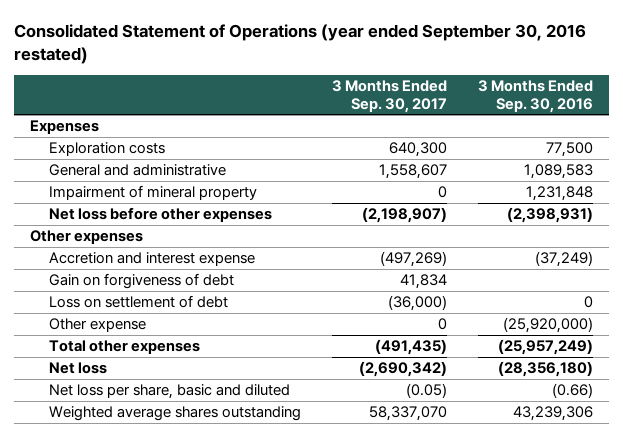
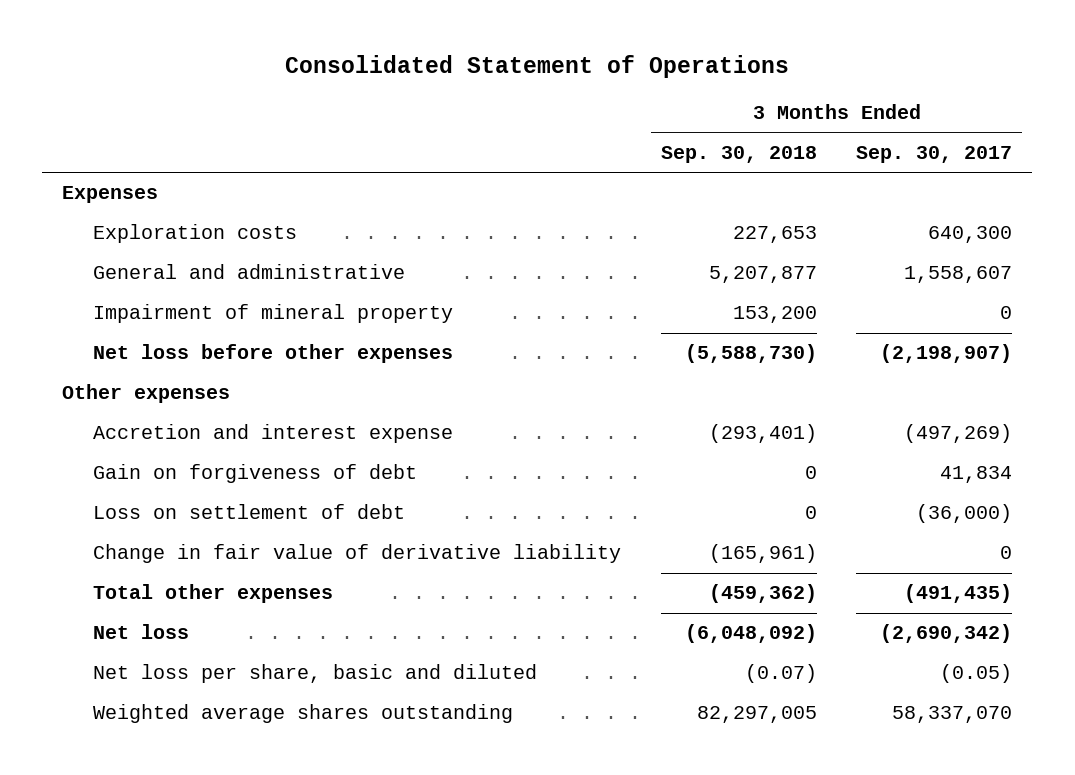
[14,24,587,65] Consolidated Statement of Operations (year ended September 30, 2016 restated) -> [285,54,790,78] Consolidated Statement of Operations
[478,79,594,113] 3 Months Ended Sep. 30, 2016 -> none
none -> [660,146,817,164] Sep. 30, 2018
[48,318,146,333] Other expense -> none
none -> [92,544,621,564] Change in fair value of derivative liability

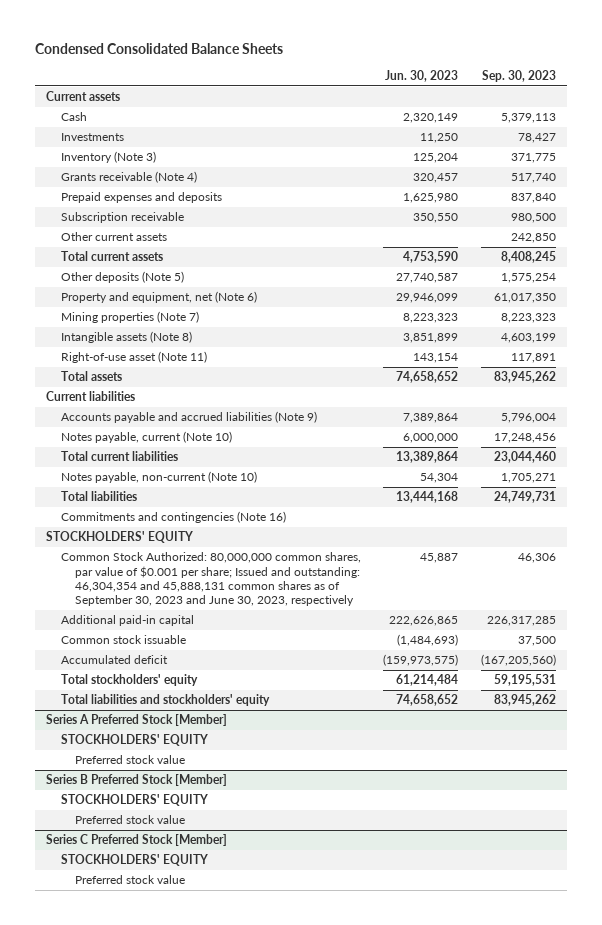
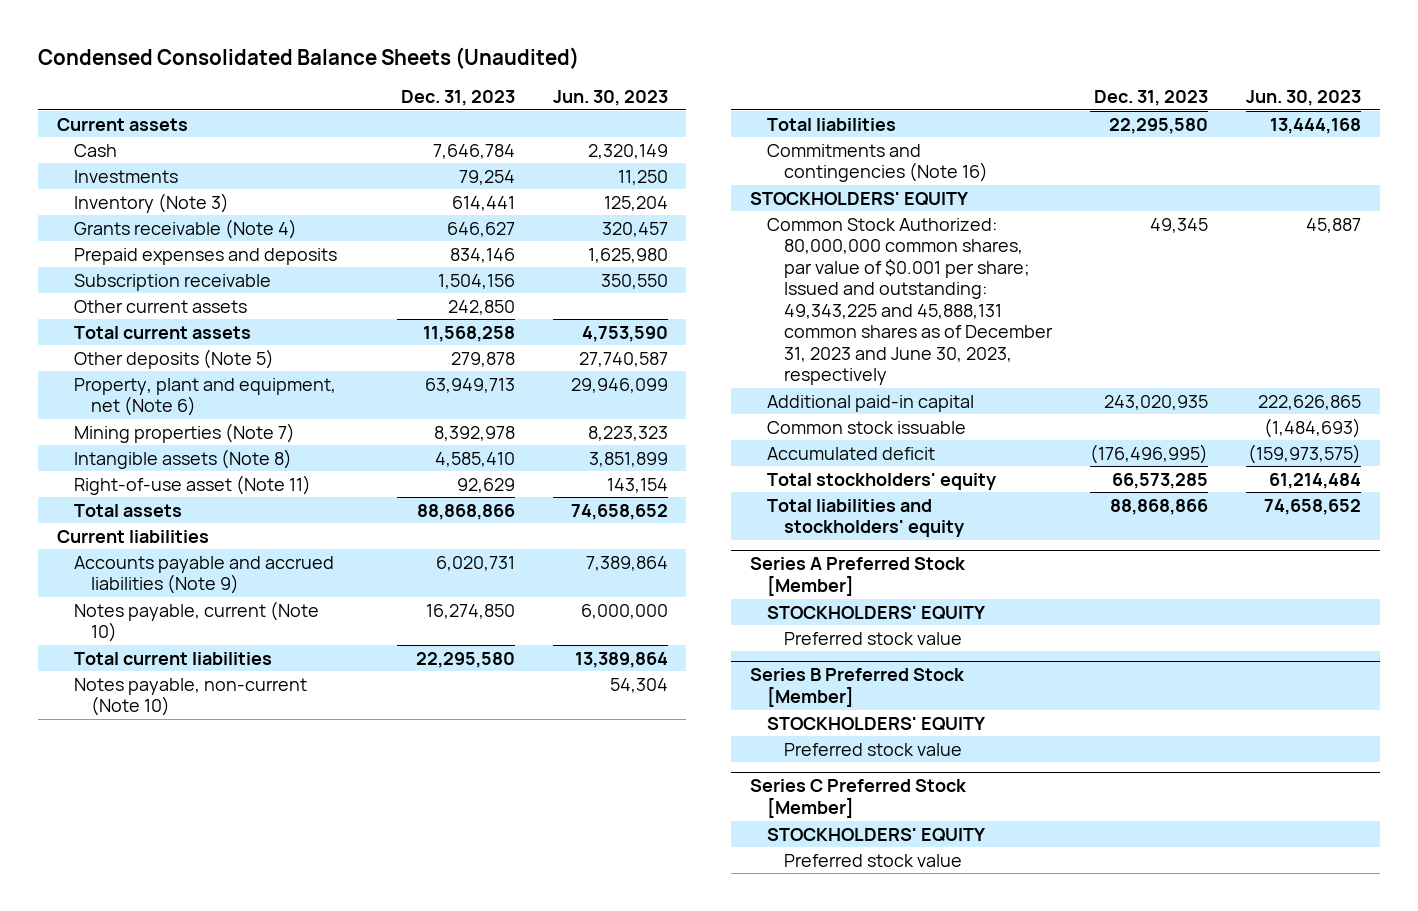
[34,42,283,54] Condensed Consolidated Balance Sheets -> [37,47,579,70] Condensed Consolidated Balance Sheets (Unaudited)
[481,70,556,83] Sep. 30, 2023 -> none
none -> [400,89,515,106] Dec. 31, 2023
[60,291,257,304] Property and equipment, net (Note 6) -> [73,377,336,417] Property, plant and equipment, net (Note 6)
[60,552,361,606] Common Stock Authorized: 80,000,000 common shares, par value of $0.001 per share; Issued and outstanding: 46,304,354 and 45,888,131 common shares as of September 30, 2023 and June 30, 2023, respectively -> [767,217,1054,385] Common Stock Authorized: 80,000,000 common shares, par value of $0.001 per share; Issued and outstanding: 49,343,225 and 45,888,131 common shares as of December 31, 2023 and June 30, 2023, respectively

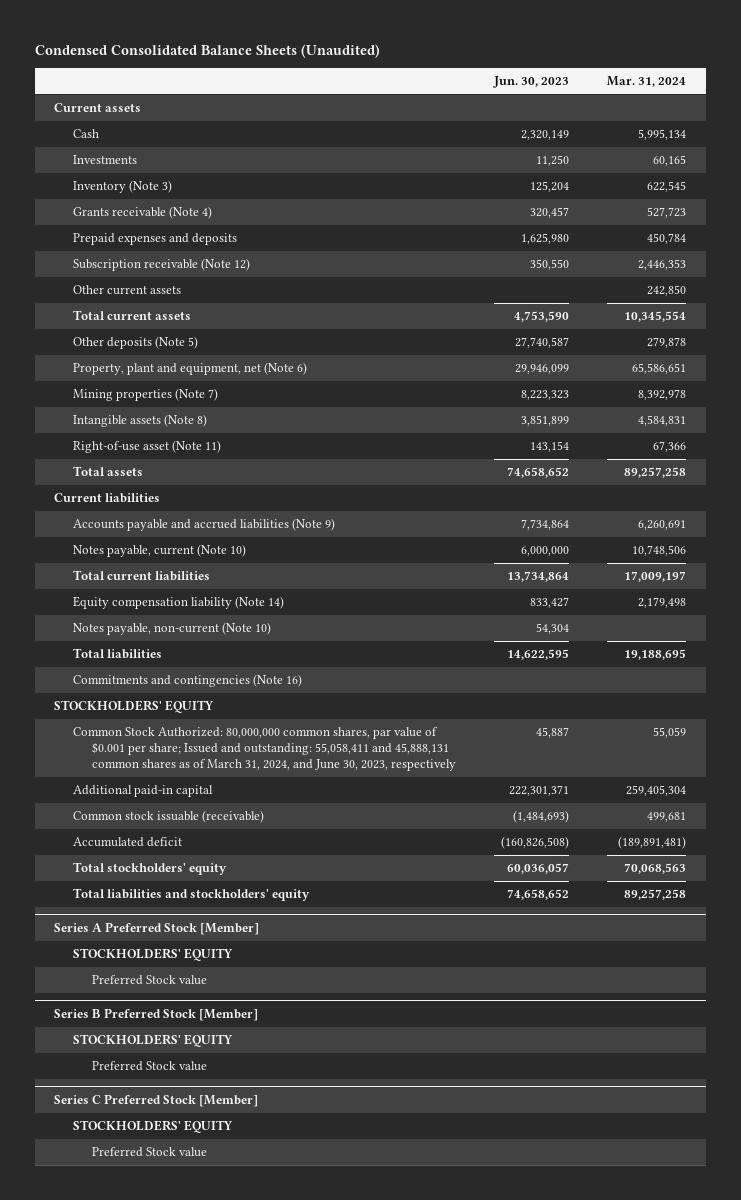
[400,89,515,106] Dec. 31, 2023 -> none
none -> [607,75,687,87] Mar. 31, 2024
[73,273,271,291] Subscription receivable -> [72,258,250,272] Subscription receivable (Note 12)
[585,555,668,571] 7,389,864 -> [521,519,570,531] 7,734,864
[574,651,668,668] 13,389,864 -> [507,571,570,583] 13,734,864
none -> [72,596,284,610] Equity compensation liability (Note 14)
[1269,117,1361,134] 13,444,168 -> [507,649,570,661] 14,622,595
[767,217,1054,385] Common Stock Authorized: 80,000,000 common shares, par value of $0.001 per share; Issued and outstanding: 49,343,225 and 45,888,131 common shares as of December 31, 2023 and June 30, 2023, respectively -> [72,727,456,771] Common Stock Authorized: 80,000,000 common shares, par value of $0.001 per share; Issued and outstanding: 55,058,411 and 45,888,131 common shares as of March 31, 2024, and June 30, 2023, respectively
[1257,394,1361,410] 222,626,865 -> [509,785,570,797] 222,301,371
[767,420,967,434] Common stock issuable -> [72,810,264,824] Common stock issuable (receivable)
[1247,443,1361,464] (159,973,575) -> [501,836,570,850] (160,826,508)
[1268,472,1361,489] 61,214,484 -> [507,863,570,875] 60,036,057
[784,631,963,645] Preferred stock value -> [91,975,207,986] Preferred Stock value
[784,742,963,756] Preferred stock value -> [91,1061,207,1072] Preferred Stock value
[784,853,963,867] Preferred stock value -> [91,1147,207,1158] Preferred Stock value

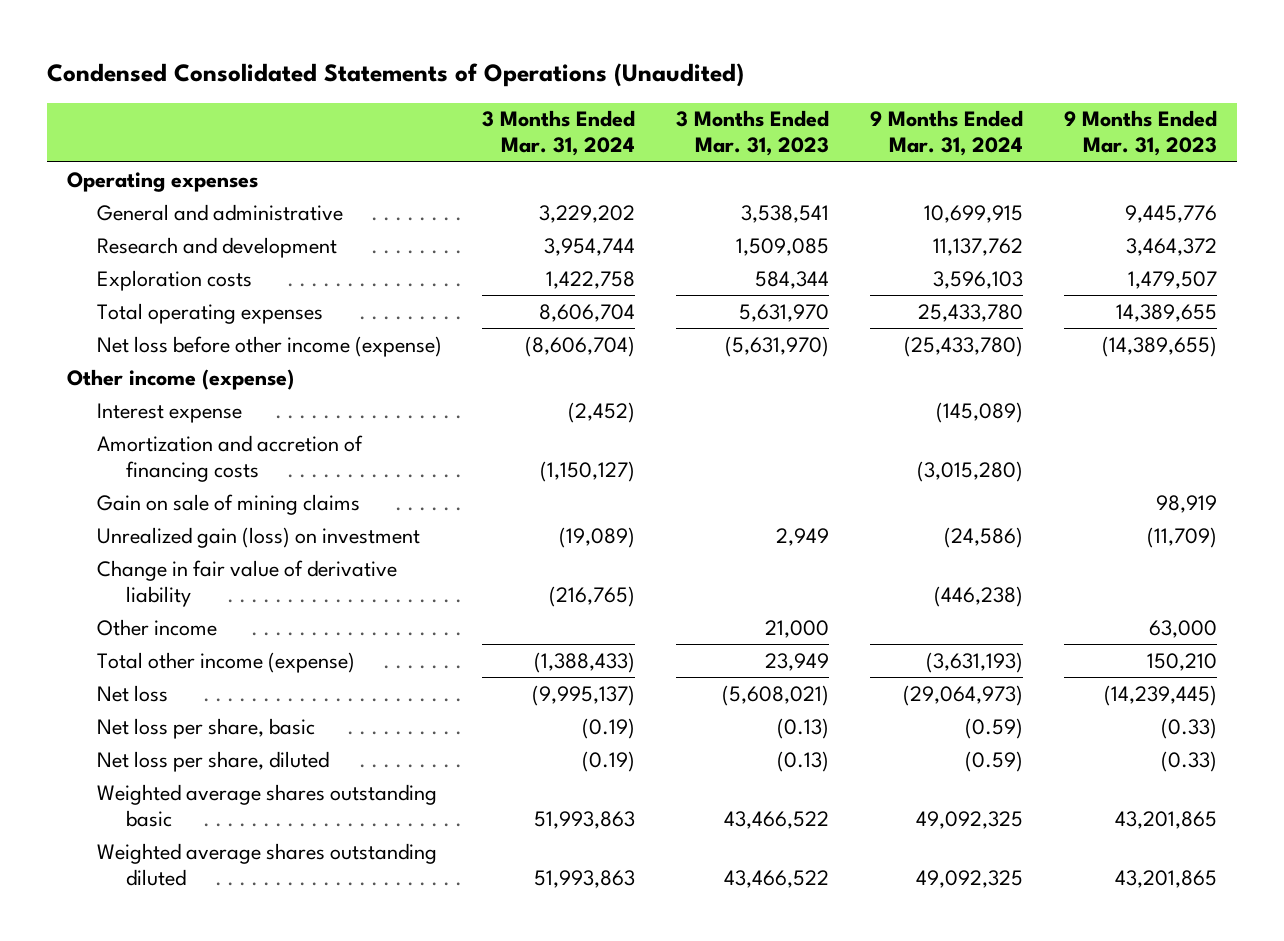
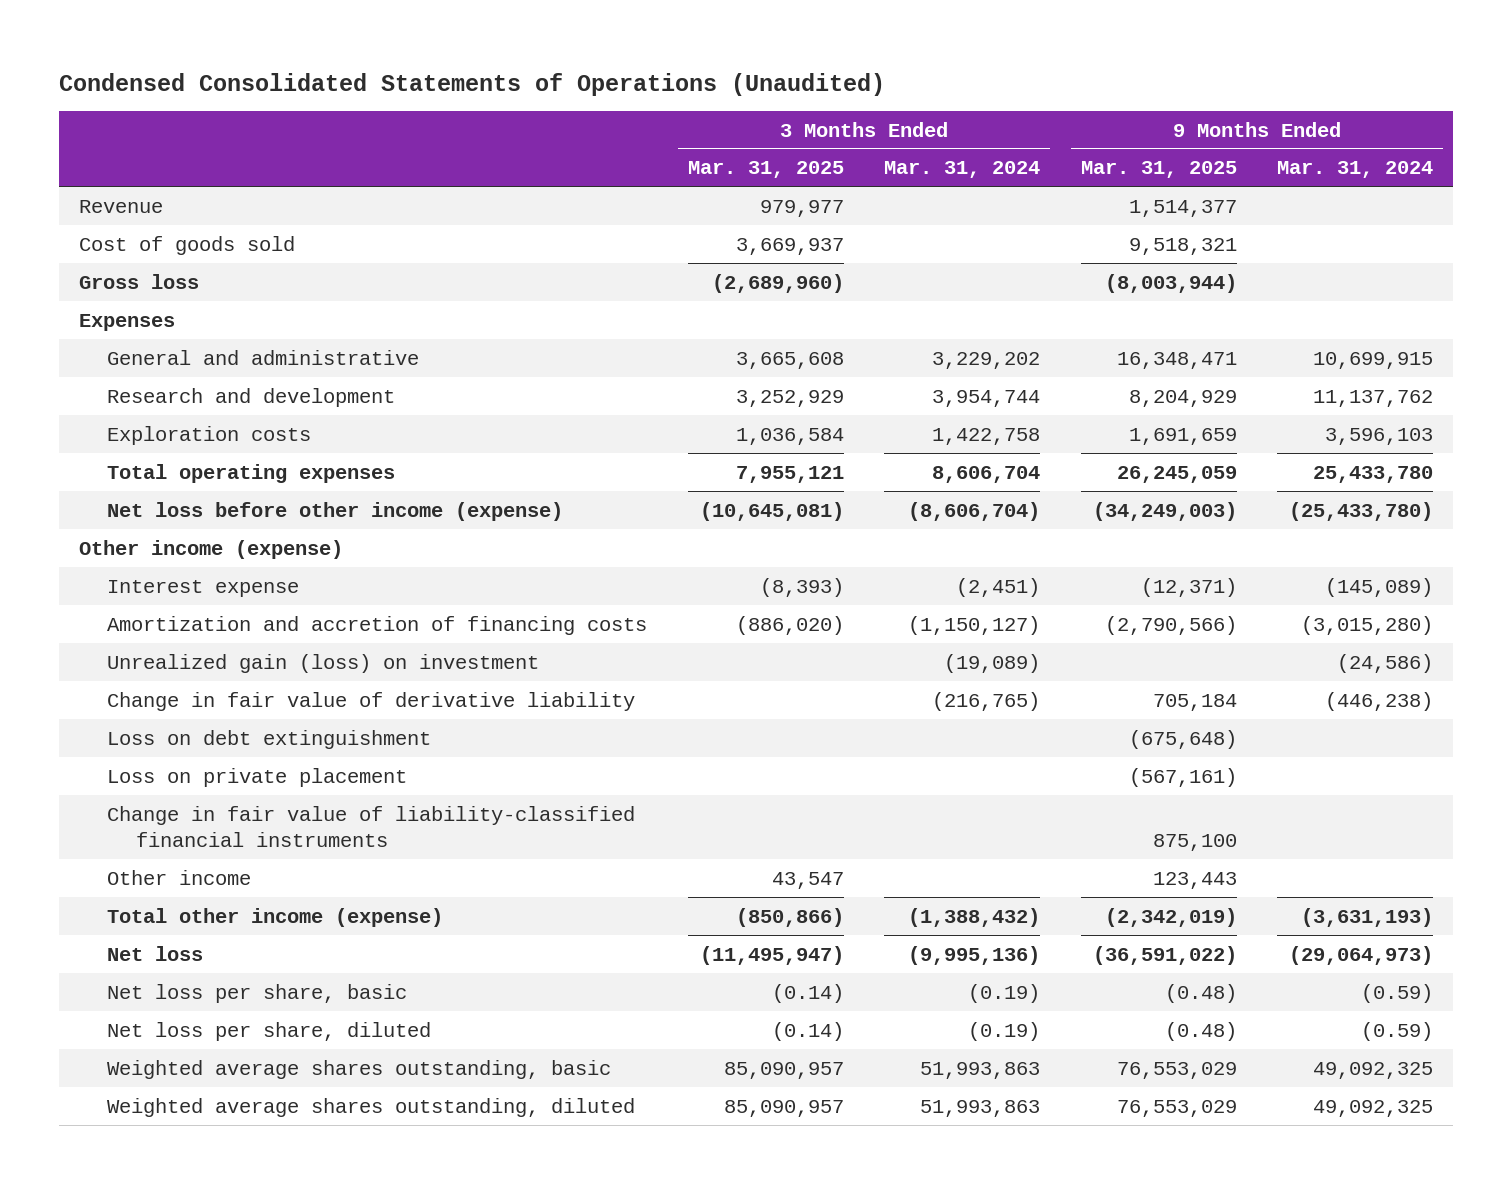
[676,110,830,157] 3 Months Ended Mar. 31, 2023 -> none
[1063,110,1217,157] 9 Months Ended Mar. 31, 2023 -> none
none -> [687,161,844,179] Mar. 31, 2025
none -> [1080,161,1237,179] Mar. 31, 2025
none -> [79,199,164,213] Revenue
none -> [79,235,296,255] Cost of goods sold
none -> [79,273,200,289] Gross loss
[67,171,259,192] Operating expenses -> [79,313,176,331] Expenses
[568,401,636,423] (2,452) -> [956,577,1041,597] (2,451)
[96,493,360,515] Gain on sale of mining claims -> none
none -> [107,729,432,749] Loss on debt extinguishment
none -> [107,767,408,787] Loss on private placement
none -> [107,805,636,848] Change in fair value of liability-classified financial instruments
[534,651,636,673] (1,388,433) -> [908,907,1041,927] (1,388,432)
[532,684,636,706] (9,995,137) -> [908,945,1041,965] (9,995,136)
[96,783,437,827] Weighted average shares outstanding basic -> [107,1059,612,1079] Weighted average shares outstanding, basic
[96,842,437,886] Weighted average shares outstanding diluted -> [107,1097,636,1117] Weighted average shares outstanding, diluted

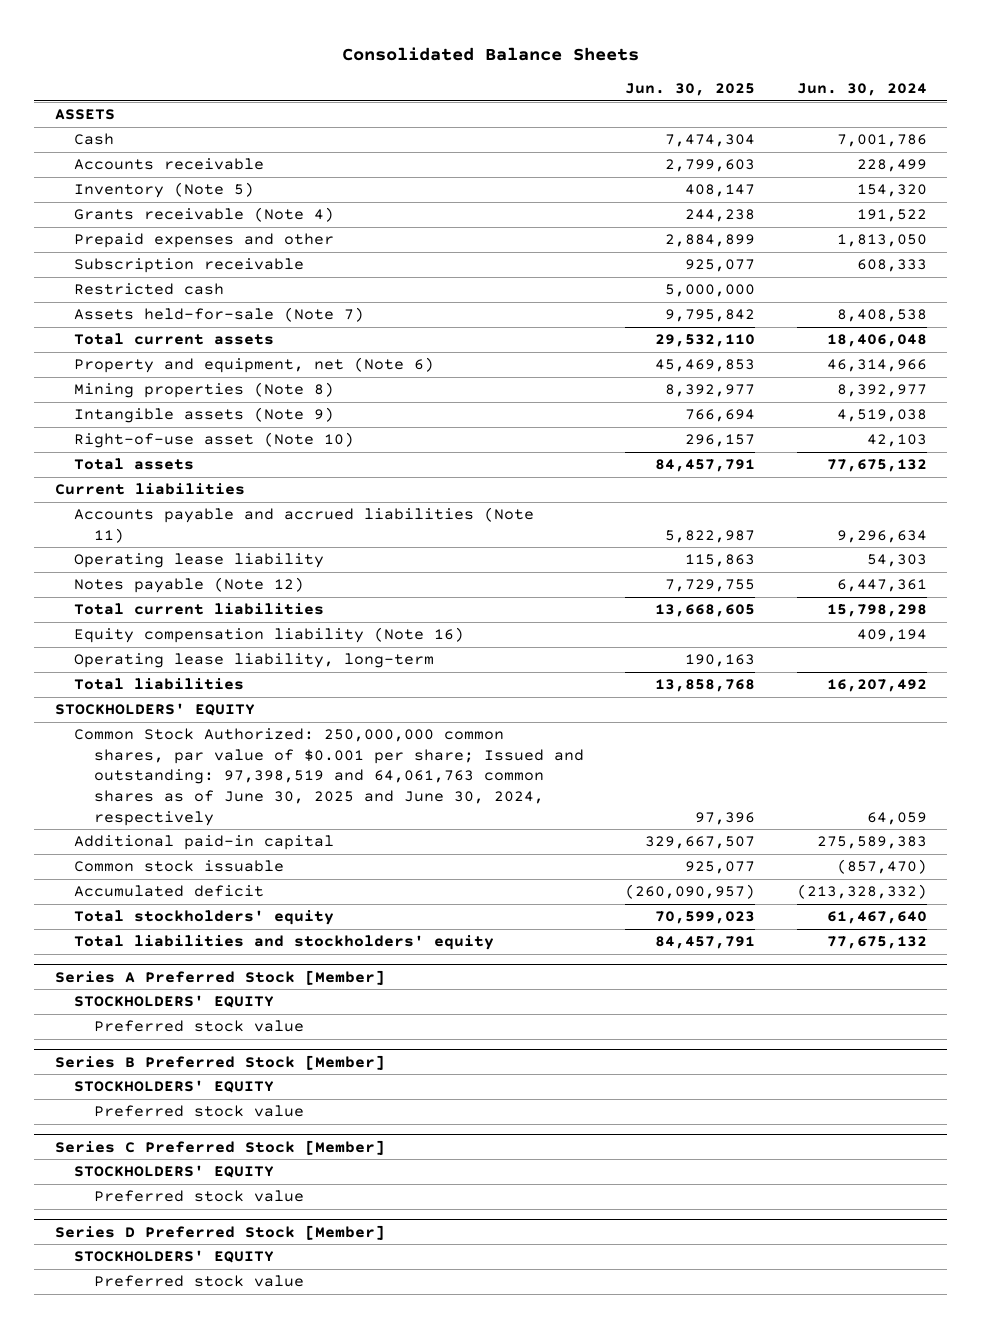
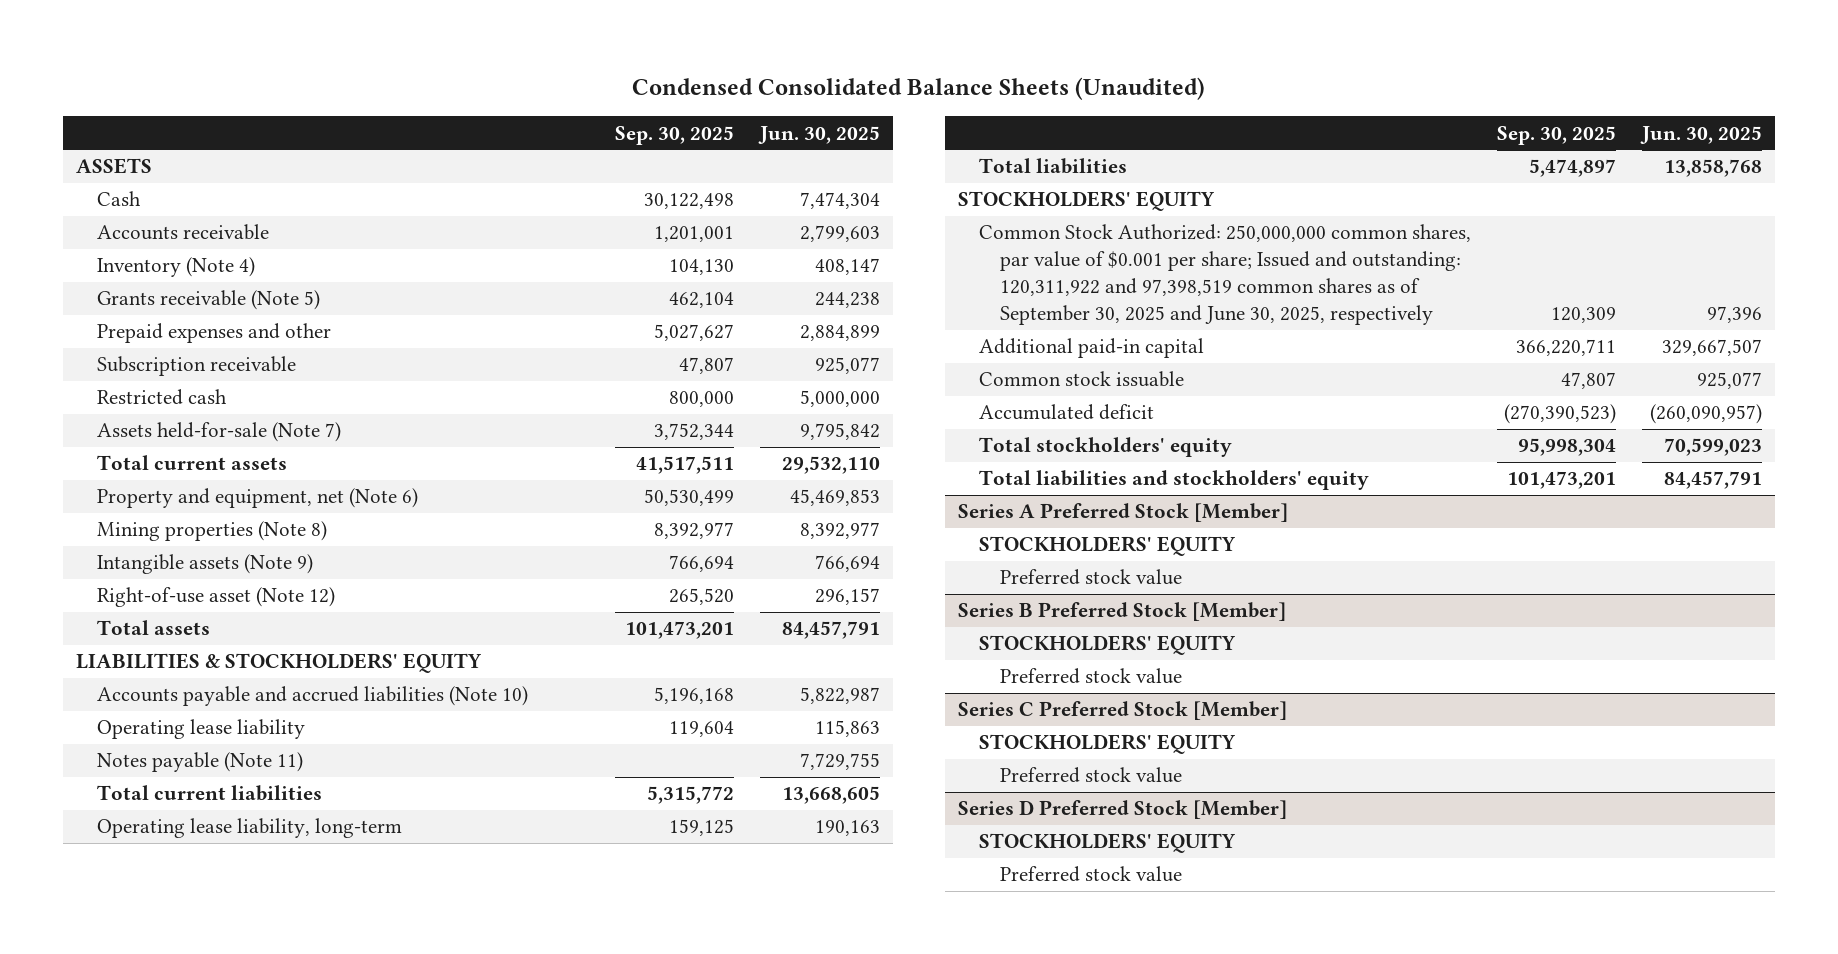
[341,46,639,61] Consolidated Balance Sheets -> [631,77,1205,101] Condensed Consolidated Balance Sheets (Unaudited)
[796,83,927,97] Jun. 30, 2024 -> none
none -> [614,125,734,145] Sep. 30, 2025
[74,182,255,199] Inventory (Note 5) -> [97,257,256,278] Inventory (Note 4)
[74,207,335,223] Grants receivable (Note 4) -> [97,290,321,311] Grants receivable (Note 5)
[74,432,355,449] Right-of-use asset (Note 10) -> [97,587,336,608] Right-of-use asset (Note 12)
[54,483,245,496] Current liabilities -> none
none -> [75,653,482,674] LIABILITIES & STOCKHOLDERS' EQUITY
[74,507,535,543] Accounts payable and accrued liabilities (Note 11) -> [97,686,529,707] Accounts payable and accrued liabilities (Note 10)
[74,577,305,594] Notes payable (Note 12) -> [97,752,304,773] Notes payable (Note 11)
[74,627,465,644] Equity compensation liability (Note 16) -> none
[74,728,584,826] Common Stock Authorized: 250,000,000 common shares, par value of $0.001 per share; Issued and outstanding: 97,398,519 and 64,061,763 common shares as of June 30, 2025 and June 30, 2024, respectively -> [979,224,1472,325] Common Stock Authorized: 250,000,000 common shares, par value of $0.001 per share; Issued and outstanding: 120,311,922 and 97,398,519 common shares as of September 30, 2025 and June 30, 2025, respectively

